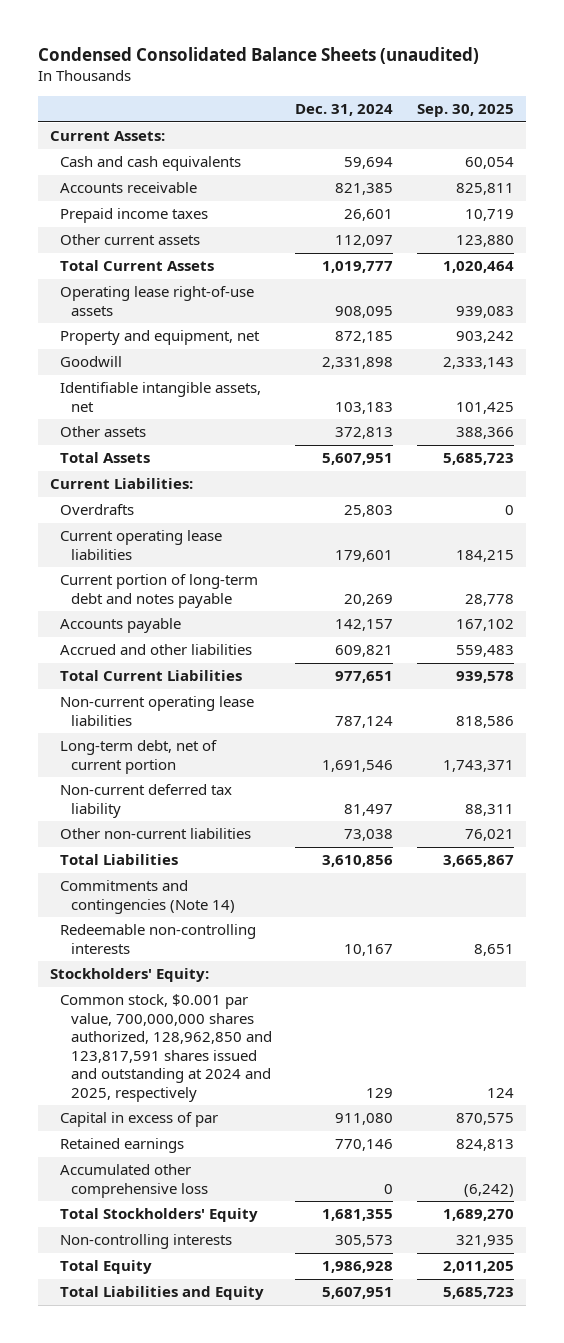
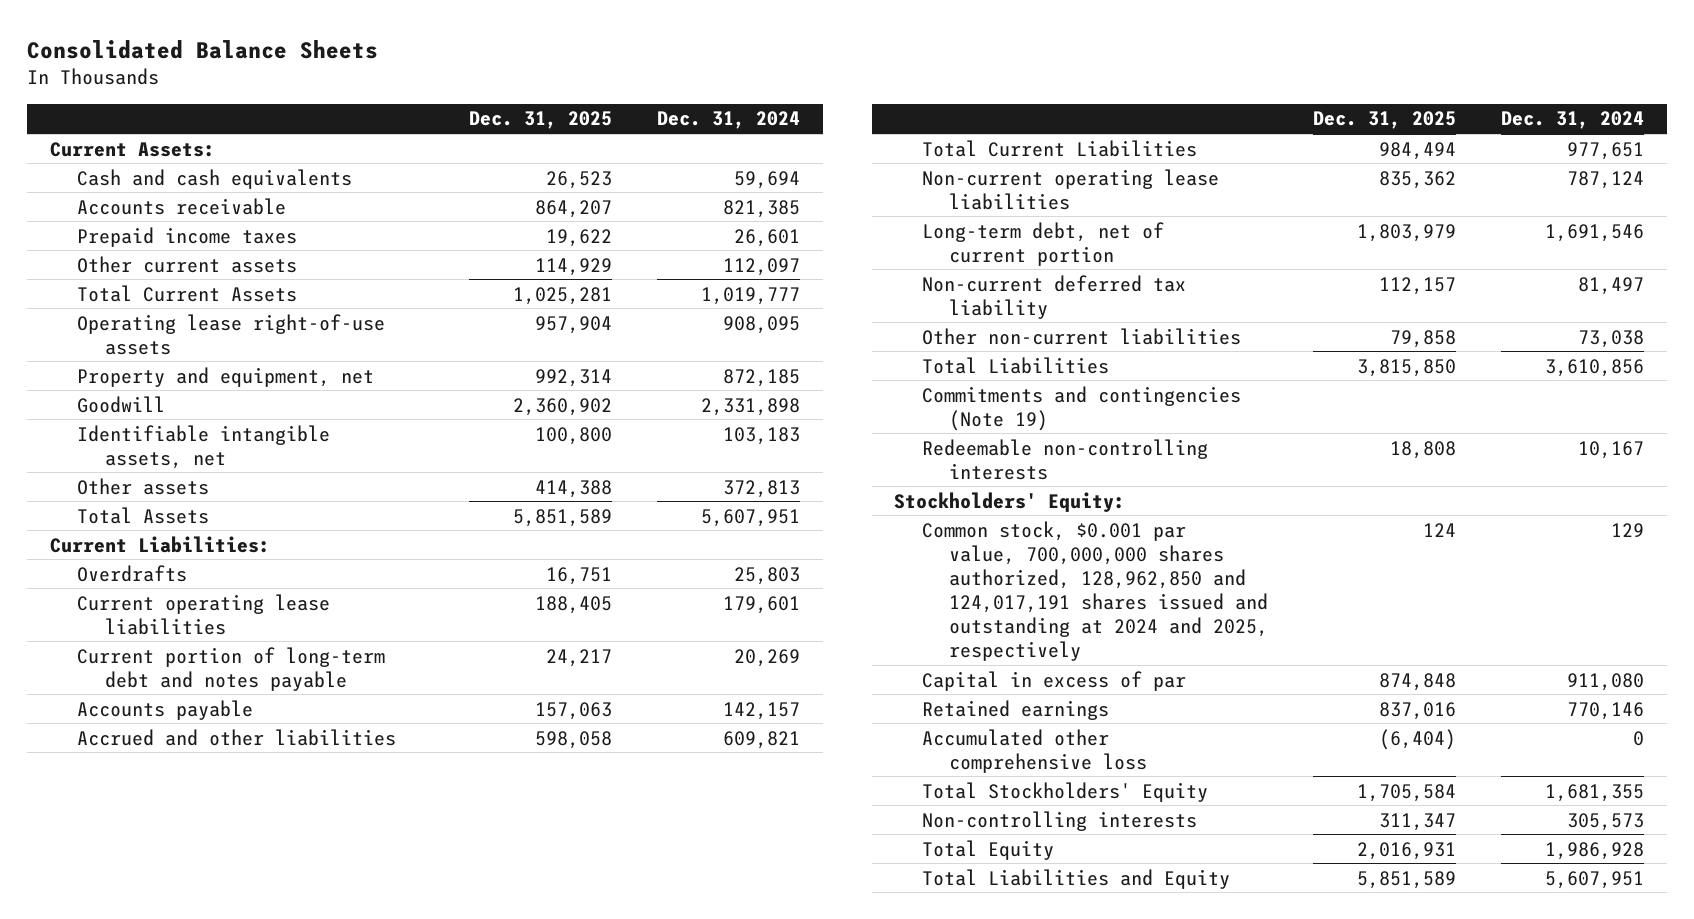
[37,47,479,65] Condensed Consolidated Balance Sheets (unaudited) -> [27,39,379,59] Consolidated Balance Sheets
[416,104,514,118] Sep. 30, 2025 -> none
none -> [468,111,612,130] Dec. 31, 2025
[60,880,235,914] Commitments and contingencies (Note 14) -> [921,385,1241,431] Commitments and contingencies (Note 19)
[60,994,272,1102] Common stock, $0.001 par value, 700,000,000 shares authorized, 128,962,850 and 123,817,591 shares issued and outstanding at 2024 and 2025, respectively -> [921,520,1269,661] Common stock, $0.001 par value, 700,000,000 shares authorized, 128,962,850 and 124,017,191 shares issued and outstanding at 2024 and 2025, respectively

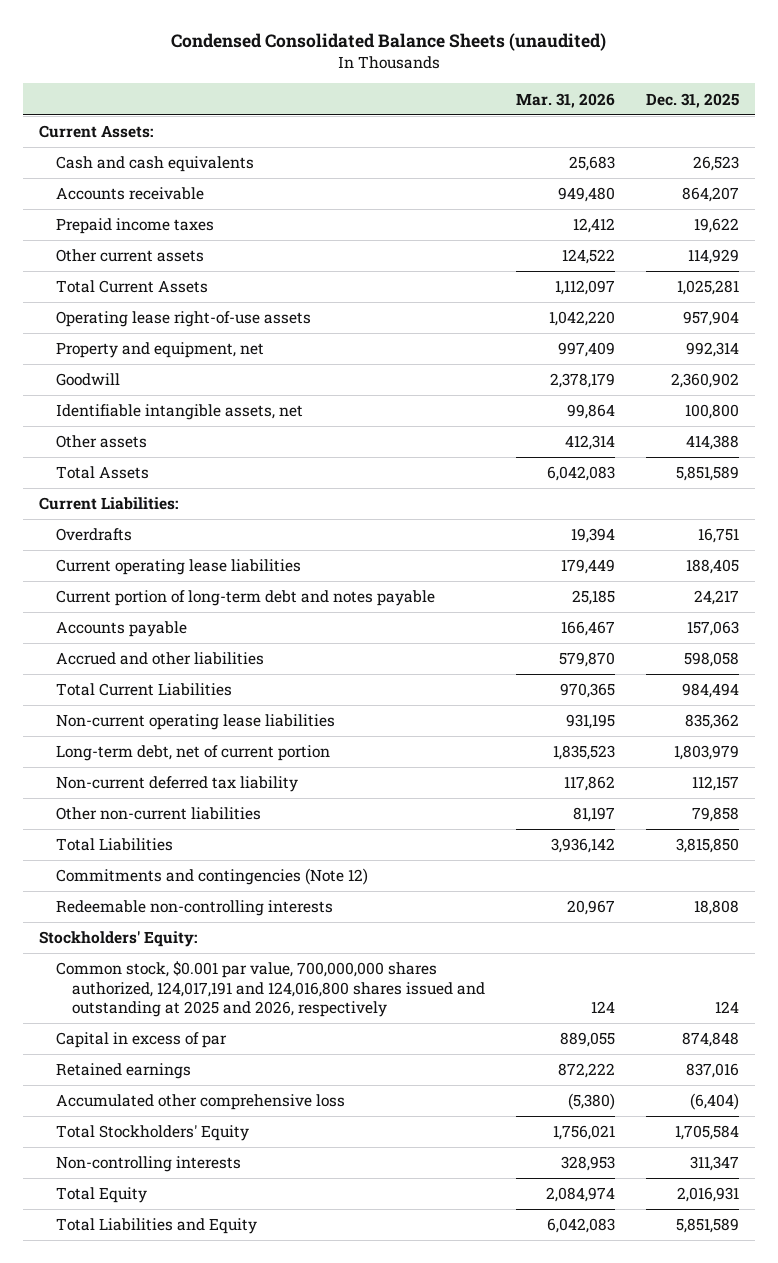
[27,39,379,59] Consolidated Balance Sheets -> [171,33,607,52] Condensed Consolidated Balance Sheets (unaudited)
[657,111,801,130] Dec. 31, 2024 -> none
none -> [516,92,616,108] Mar. 31, 2026
[921,385,1241,431] Commitments and contingencies (Note 19) -> [55,868,368,886] Commitments and contingencies (Note 12)
[921,520,1269,661] Common stock, $0.001 par value, 700,000,000 shares authorized, 128,962,850 and 124,017,191 shares issued and outstanding at 2024 and 2025, respectively -> [55,961,486,1018] Common stock, $0.001 par value, 700,000,000 shares authorized, 124,017,191 and 124,016,800 shares issued and outstanding at 2025 and 2026, respectively

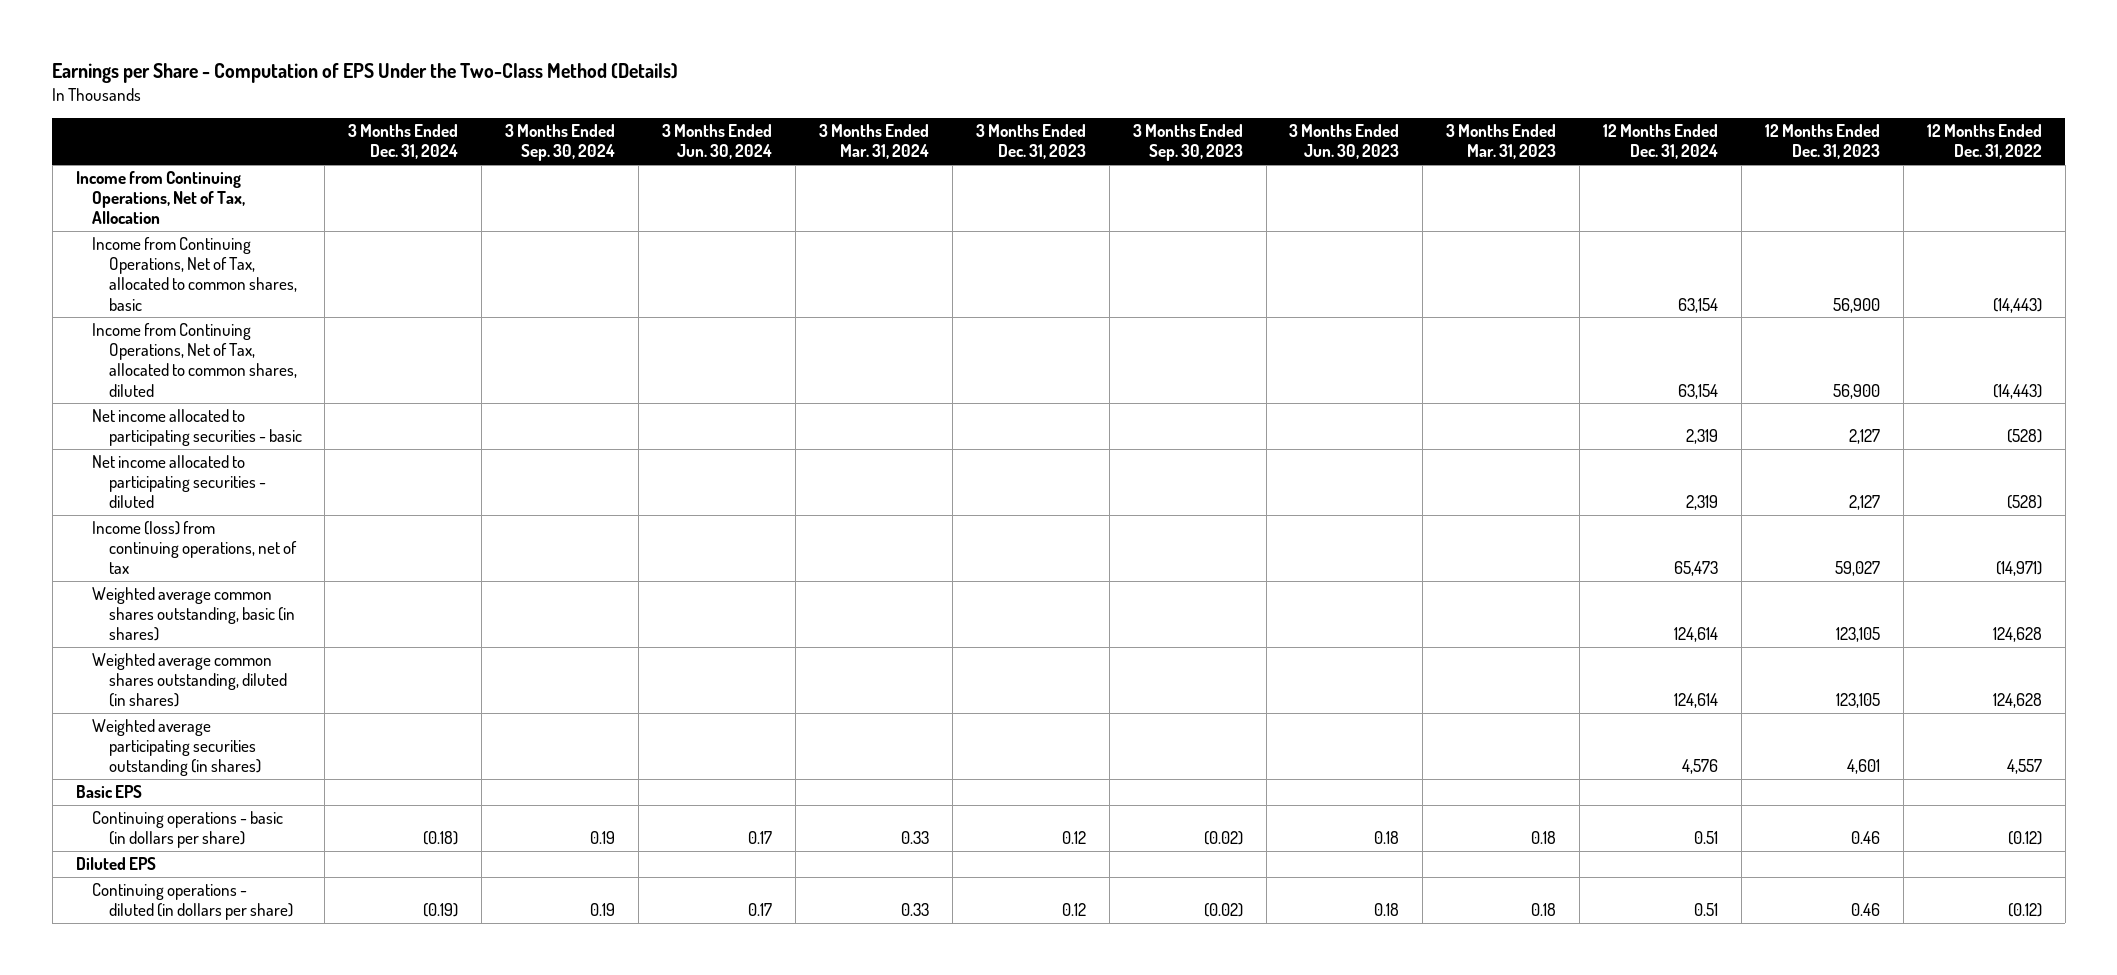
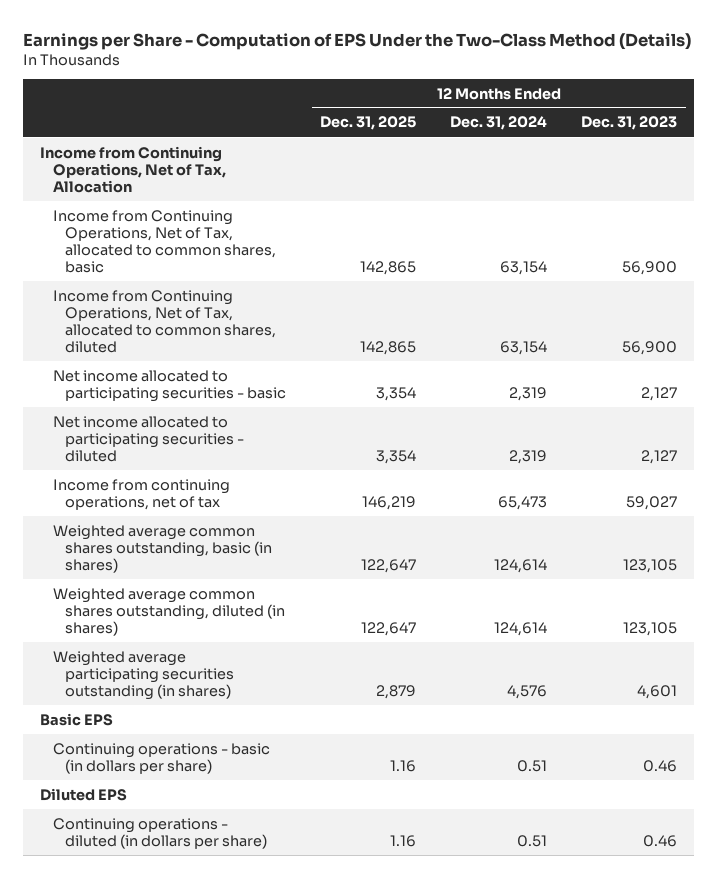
[348,124,459,160] 3 Months Ended Dec. 31, 2024 -> none
[505,124,616,162] 3 Months Ended Sep. 30, 2024 -> none
[662,124,773,160] 3 Months Ended Jun. 30, 2024 -> none
[818,124,929,160] 3 Months Ended Mar. 31, 2024 -> none
[975,124,1086,160] 3 Months Ended Dec. 31, 2023 -> none
[1132,124,1243,162] 3 Months Ended Sep. 30, 2023 -> none
[1289,124,1400,160] 3 Months Ended Jun. 30, 2023 -> none
[1446,124,1557,160] 3 Months Ended Mar. 31, 2023 -> none
[1926,124,2042,160] 12 Months Ended Dec. 31, 2022 -> none
none -> [320,116,417,131] Dec. 31, 2025
[92,521,297,575] Income (loss) from continuing operations, net of tax -> [52,478,230,510] Income from continuing operations, net of tax

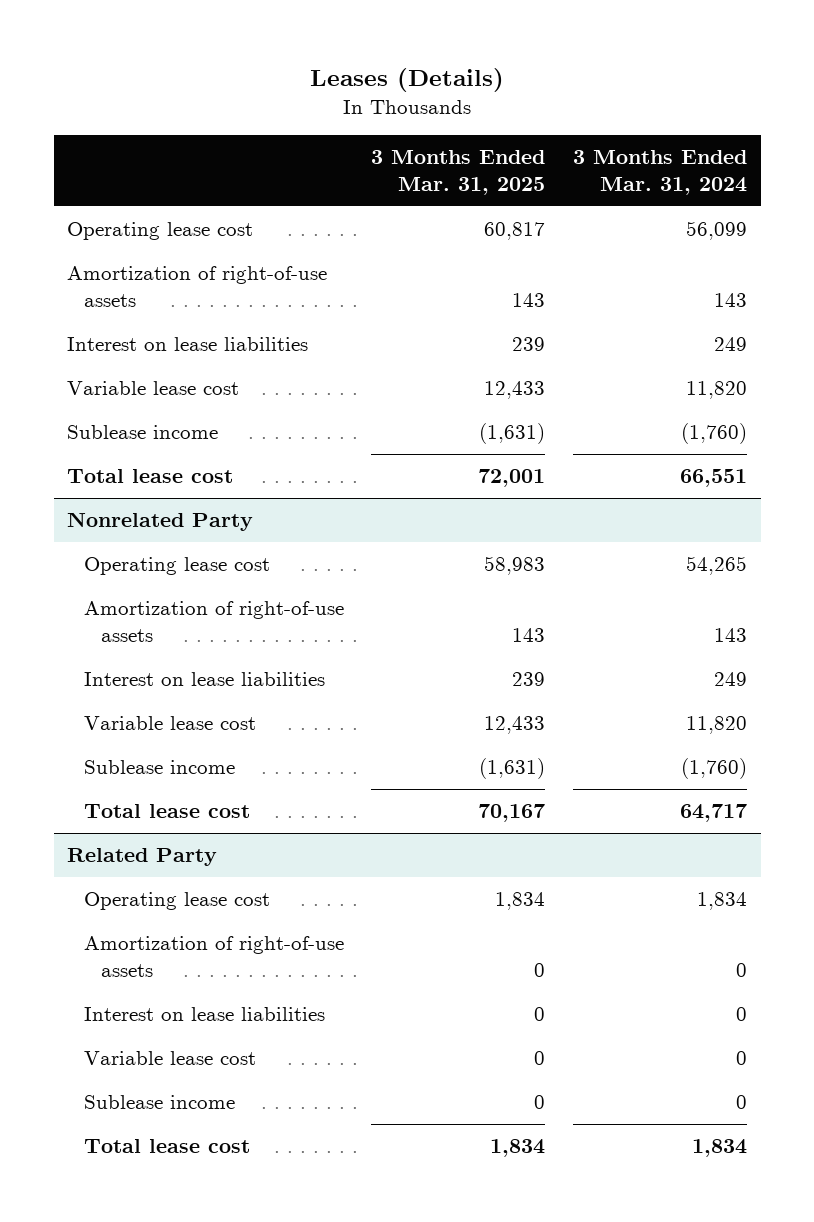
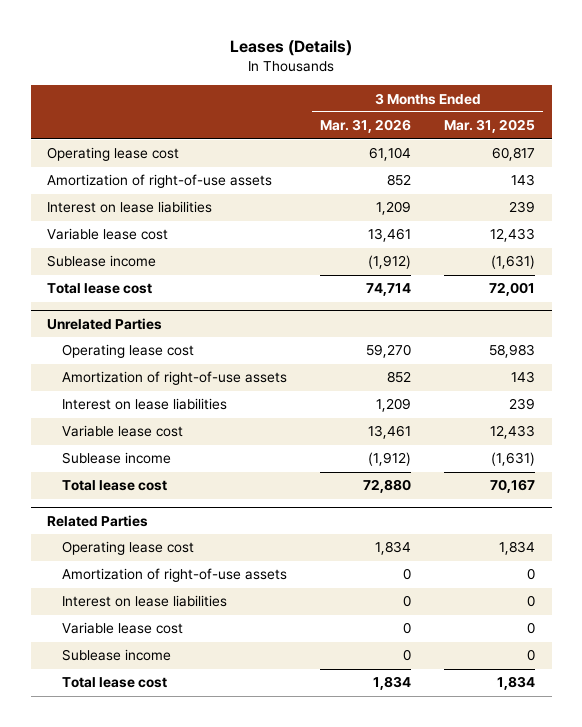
[573,149,748,196] 3 Months Ended Mar. 31, 2024 -> none
none -> [320,119,412,134] Mar. 31, 2026
[67,512,254,532] Nonrelated Party -> [47,318,163,331] Unrelated Parties
[67,848,218,867] Related Party -> [47,515,149,528] Related Parties

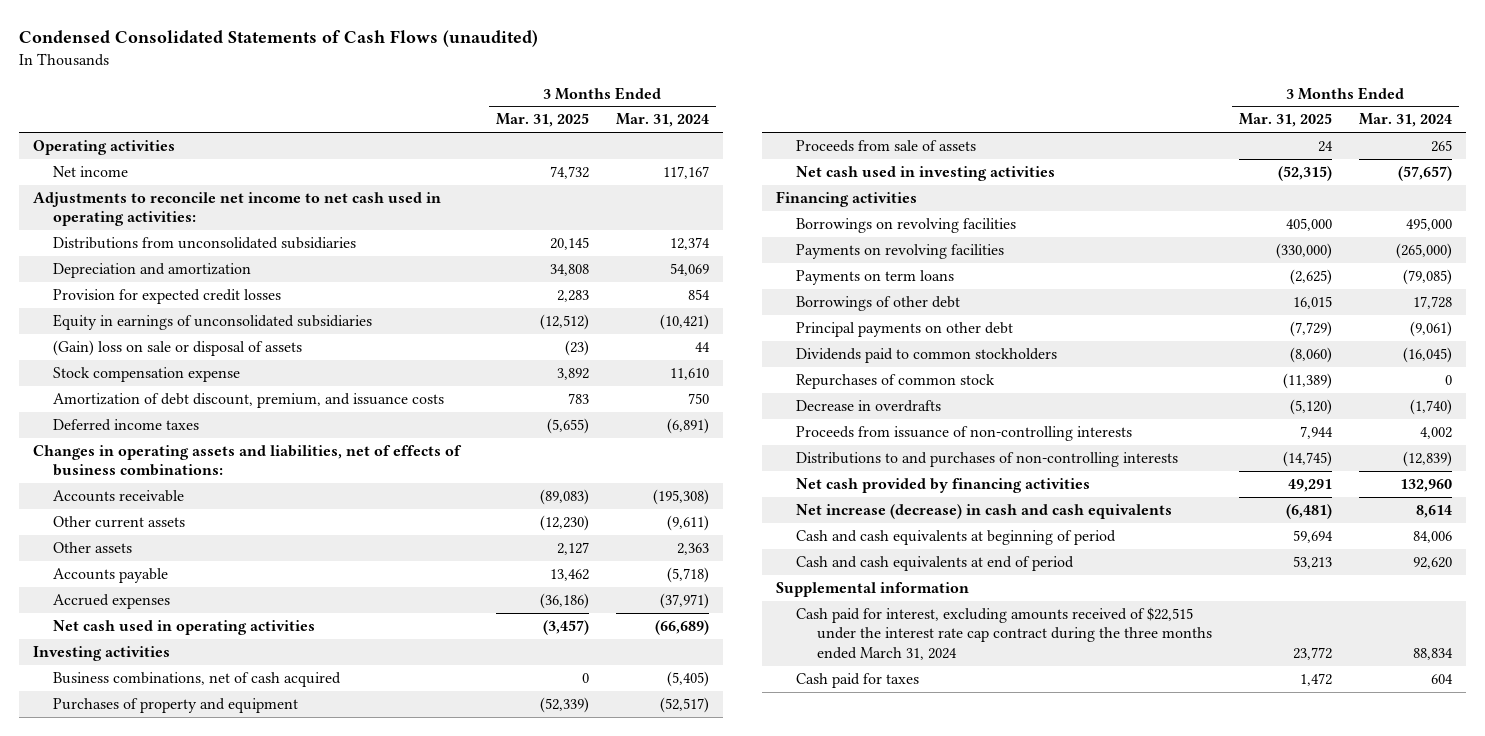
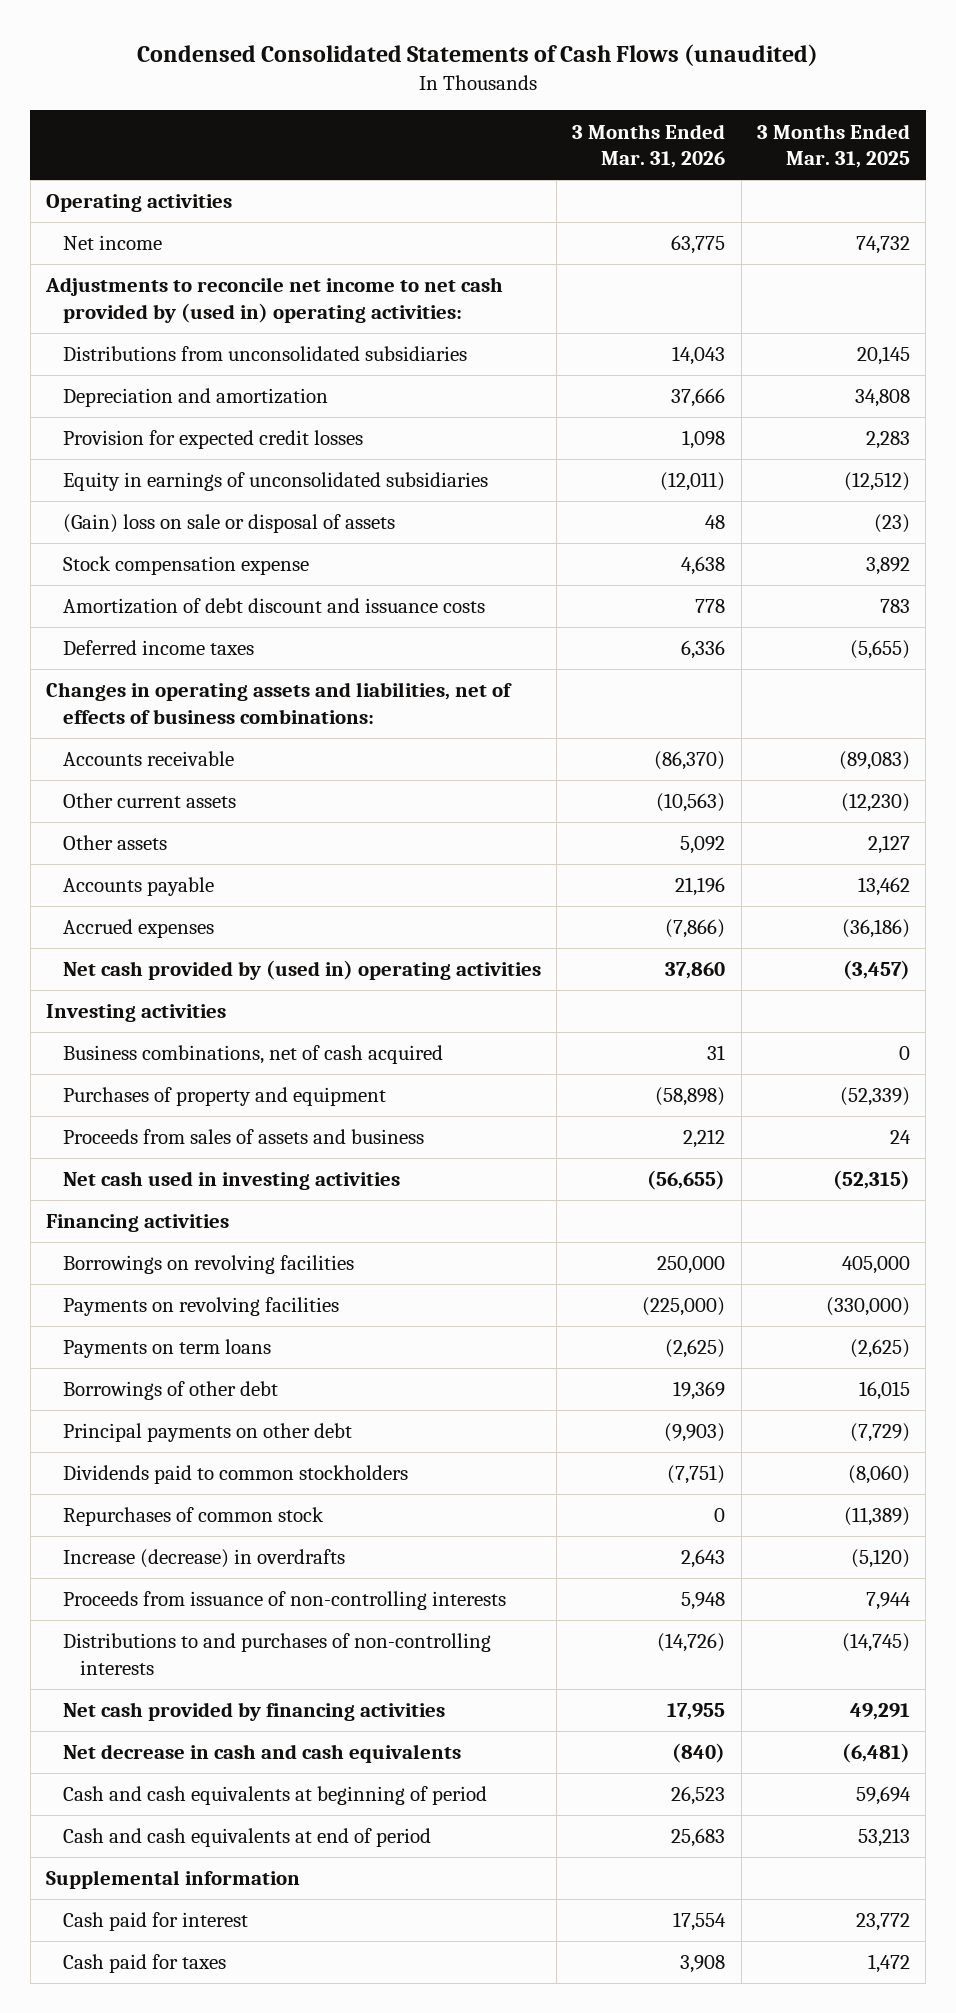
[615,113,709,128] Mar. 31, 2024 -> none
none -> [572,123,726,169] 3 Months Ended Mar. 31, 2026
[32,192,441,227] Adjustments to reconcile net income to net cash used in operating activities: -> [44,277,503,323] Adjustments to reconcile net income to net cash provided by (used in) operating activities:
[53,393,445,409] Amortization of debt discount, premium, and issuance costs -> [62,598,485,615] Amortization of debt discount and issuance costs
[53,620,316,636] Net cash used in operating activities -> [62,960,541,981] Net cash provided by (used in) operating activities
[796,140,977,153] Proceeds from sale of assets -> [62,1129,424,1145] Proceeds from sales of assets and business
[796,400,942,413] Decrease in overdrafts -> [62,1549,345,1569] Increase (decrease) in overdrafts
[796,504,1173,520] Net increase (decrease) in cash and cash equivalents -> [62,1744,461,1764] Net decrease in cash and cash equivalents
[796,607,1212,660] Cash paid for interest, excluding amounts received of $22,515 under the interest rate cap contract during the three months ended March 31, 2024 -> [62,1912,248,1932] Cash paid for interest

